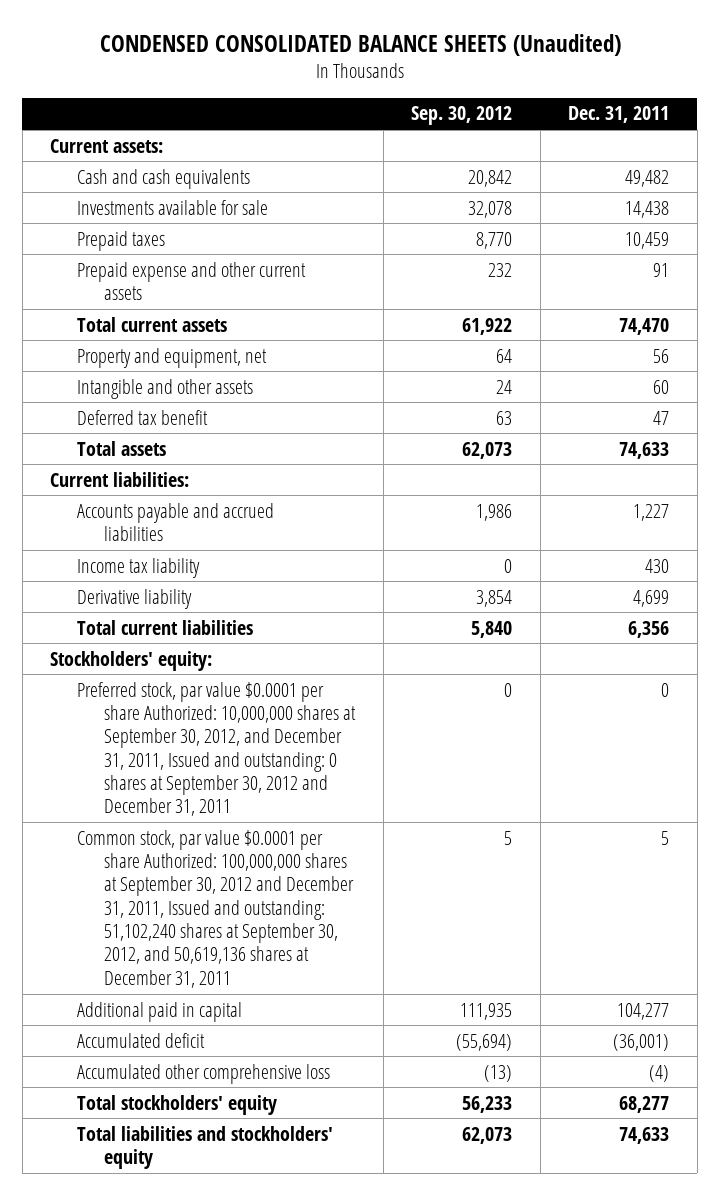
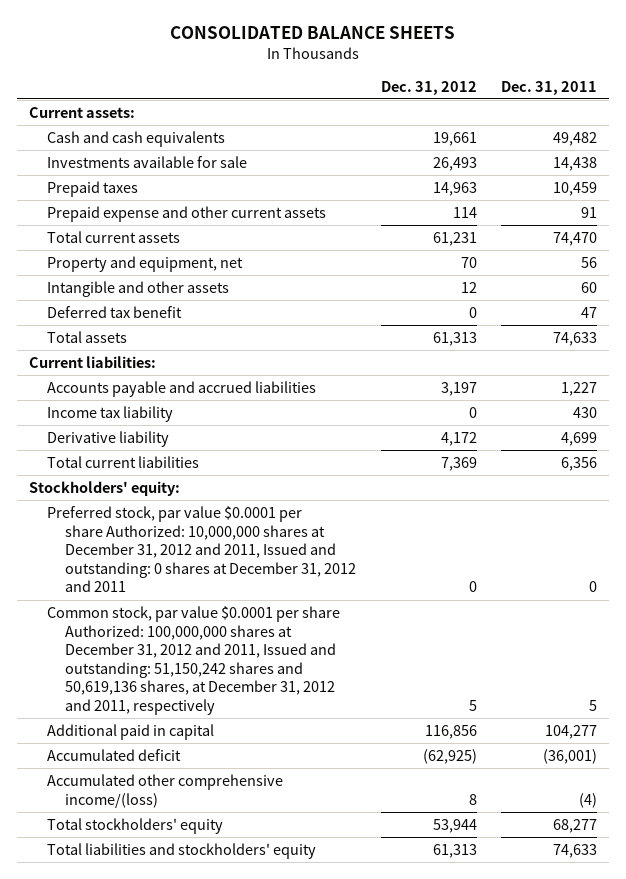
[99,34,621,57] CONDENSED CONSOLIDATED BALANCE SHEETS (Unaudited) -> [169,26,455,40] CONSOLIDATED BALANCE SHEETS
[411,106,513,126] Sep. 30, 2012 -> none
none -> [380,80,477,95] Dec. 31, 2012
[77,681,357,817] Preferred stock, par value $0.0001 per share Authorized: 10,000,000 shares at September 30, 2012, and December 31, 2011, Issued and outstanding: 0 shares at September 30, 2012 and December 31, 2011 -> [47,505,357,593] Preferred stock, par value $0.0001 per share Authorized: 10,000,000 shares at December 31, 2012 and 2011, Issued and outstanding: 0 shares at December 31, 2012 and 2011
[77,829,355,988] Common stock, par value $0.0001 per share Authorized: 100,000,000 shares at September 30, 2012 and December 31, 2011, Issued and outstanding: 51,102,240 shares at September 30, 2012, and 50,619,136 shares at December 31, 2011 -> [47,605,341,715] Common stock, par value $0.0001 per share Authorized: 100,000,000 shares at December 31, 2012 and 2011, Issued and outstanding: 51,150,242 shares and 50,619,136 shares, at December 31, 2012 and 2011, respectively
[77,1063,331,1084] Accumulated other comprehensive loss -> [47,773,284,808] Accumulated other comprehensive income/(loss)

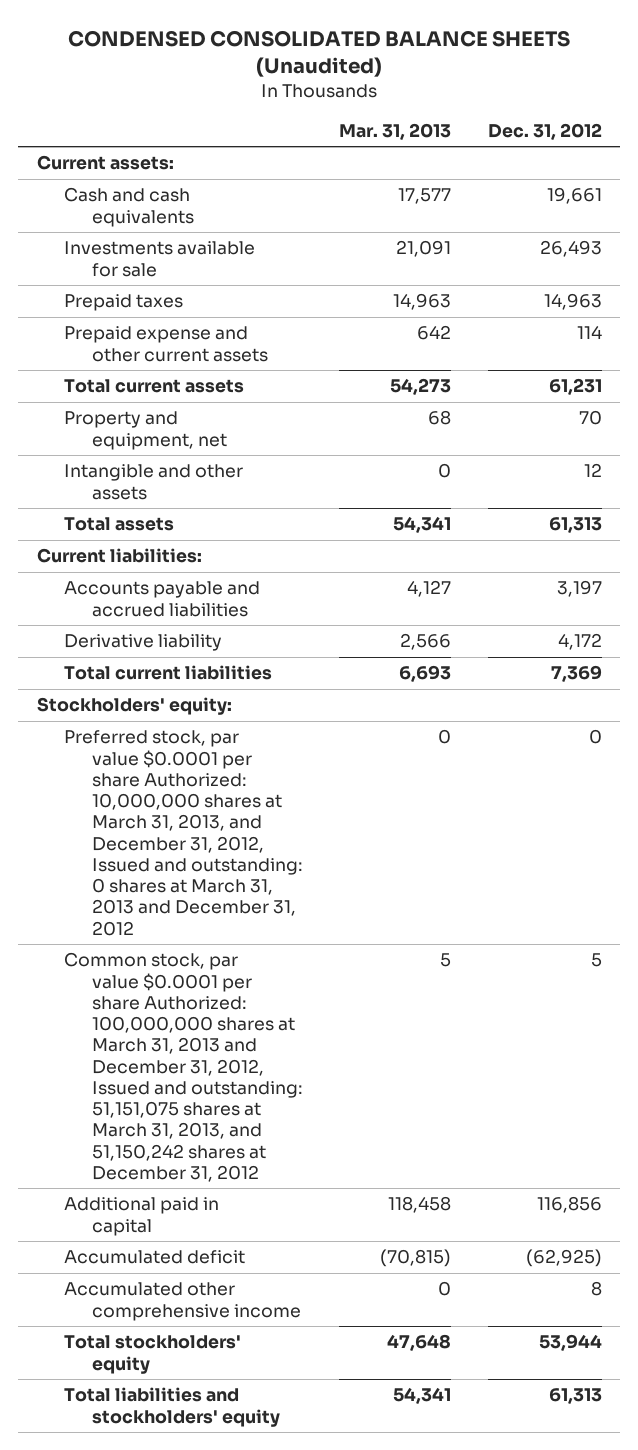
[169,26,455,40] CONSOLIDATED BALANCE SHEETS -> [68,29,571,77] CONDENSED CONSOLIDATED BALANCE SHEETS (Unaudited)
[500,80,597,95] Dec. 31, 2011 -> none
none -> [339,122,452,140] Mar. 31, 2013
[47,305,183,318] Deferred tax benefit -> none
[47,405,174,422] Income tax liability -> none
[47,505,357,593] Preferred stock, par value $0.0001 per share Authorized: 10,000,000 shares at December 31, 2012 and 2011, Issued and outstanding: 0 shares at December 31, 2012 and 2011 -> [64,730,303,936] Preferred stock, par value $0.0001 per share Authorized: 10,000,000 shares at March 31, 2013, and December 31, 2012, Issued and outstanding: 0 shares at March 31, 2013 and December 31, 2012
[47,605,341,715] Common stock, par value $0.0001 per share Authorized: 100,000,000 shares at December 31, 2012 and 2011, Issued and outstanding: 51,150,242 shares and 50,619,136 shares, at December 31, 2012 and 2011, respectively -> [64,952,303,1182] Common stock, par value $0.0001 per share Authorized: 100,000,000 shares at March 31, 2013 and December 31, 2012, Issued and outstanding: 51,151,075 shares at March 31, 2013, and 51,150,242 shares at December 31, 2012
[47,773,284,808] Accumulated other comprehensive income/(loss) -> [64,1282,301,1321] Accumulated other comprehensive income

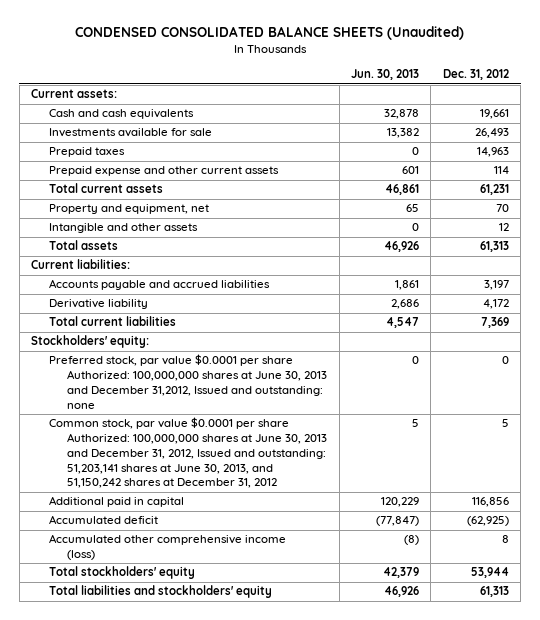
[339,122,452,140] Mar. 31, 2013 -> none
none -> [351,69,420,81] Jun. 30, 2013
[64,730,303,936] Preferred stock, par value $0.0001 per share Authorized: 10,000,000 shares at March 31, 2013, and December 31, 2012, Issued and outstanding: 0 shares at March 31, 2013 and December 31, 2012 -> [49,354,328,409] Preferred stock, par value $0.0001 per share Authorized: 100,000,000 shares at June 30, 2013 and December 31,2012, Issued and outstanding: none
[64,952,303,1182] Common stock, par value $0.0001 per share Authorized: 100,000,000 shares at March 31, 2013 and December 31, 2012, Issued and outstanding: 51,151,075 shares at March 31, 2013, and 51,150,242 shares at December 31, 2012 -> [49,417,328,489] Common stock, par value $0.0001 per share Authorized: 100,000,000 shares at June 30, 2013 and December 31, 2012, Issued and outstanding: 51,203,141 shares at June 30, 2013, and 51,150,242 shares at December 31, 2012
[64,1282,301,1321] Accumulated other comprehensive income -> [49,534,287,561] Accumulated other comprehensive income (loss)

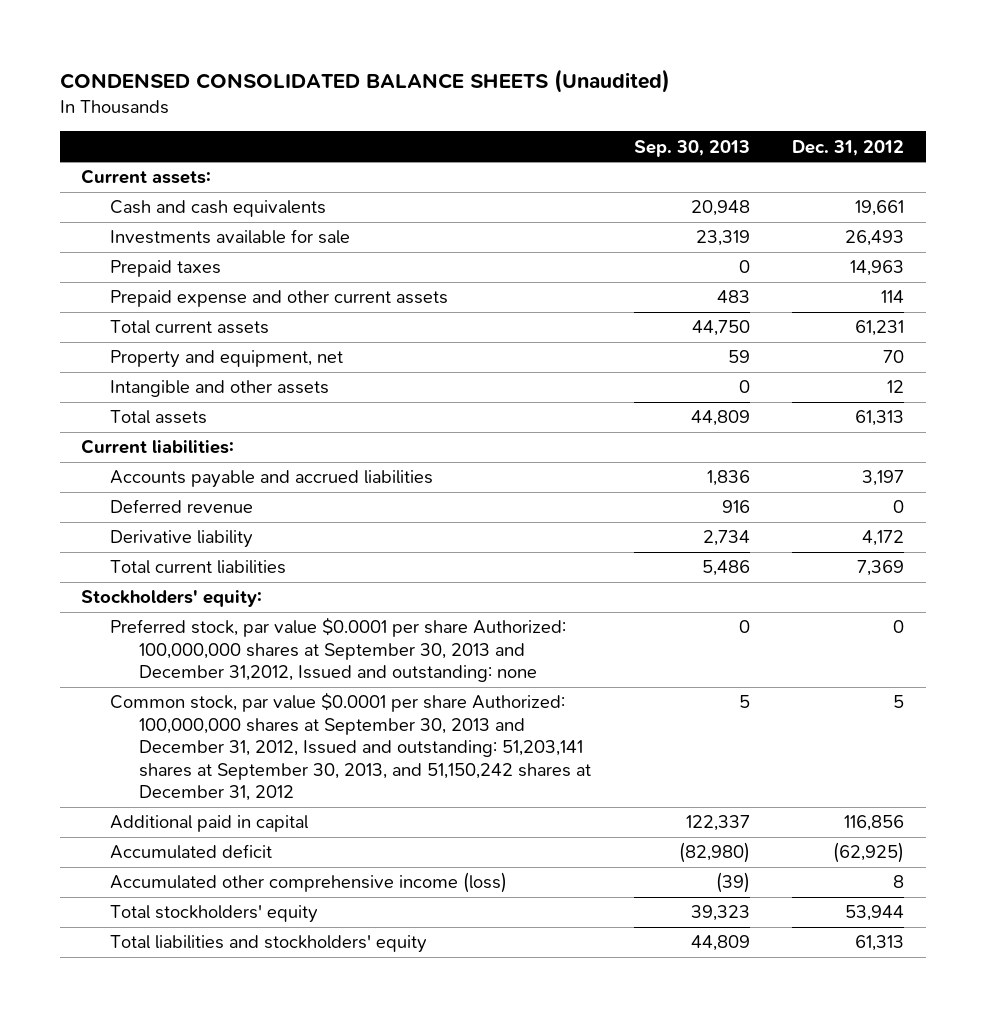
[351,69,420,81] Jun. 30, 2013 -> none
none -> [633,139,750,157] Sep. 30, 2013
none -> [110,499,254,514] Deferred revenue
[49,354,328,409] Preferred stock, par value $0.0001 per share Authorized: 100,000,000 shares at June 30, 2013 and December 31,2012, Issued and outstanding: none -> [110,617,567,683] Preferred stock, par value $0.0001 per share Authorized: 100,000,000 shares at September 30, 2013 and December 31,2012, Issued and outstanding: none
[49,417,328,489] Common stock, par value $0.0001 per share Authorized: 100,000,000 shares at June 30, 2013 and December 31, 2012, Issued and outstanding: 51,203,141 shares at June 30, 2013, and 51,150,242 shares at December 31, 2012 -> [110,692,591,802] Common stock, par value $0.0001 per share Authorized: 100,000,000 shares at September 30, 2013 and December 31, 2012, Issued and outstanding: 51,203,141 shares at September 30, 2013, and 51,150,242 shares at December 31, 2012

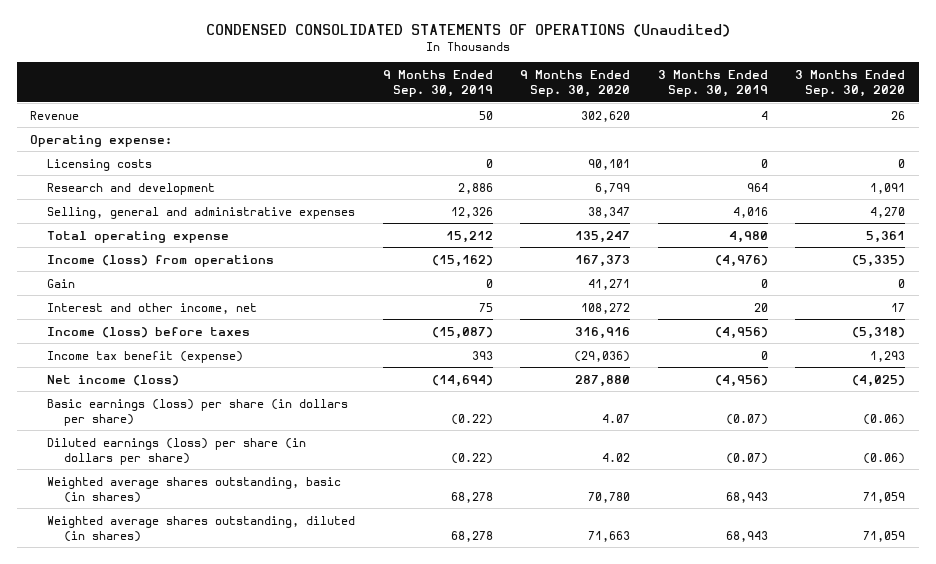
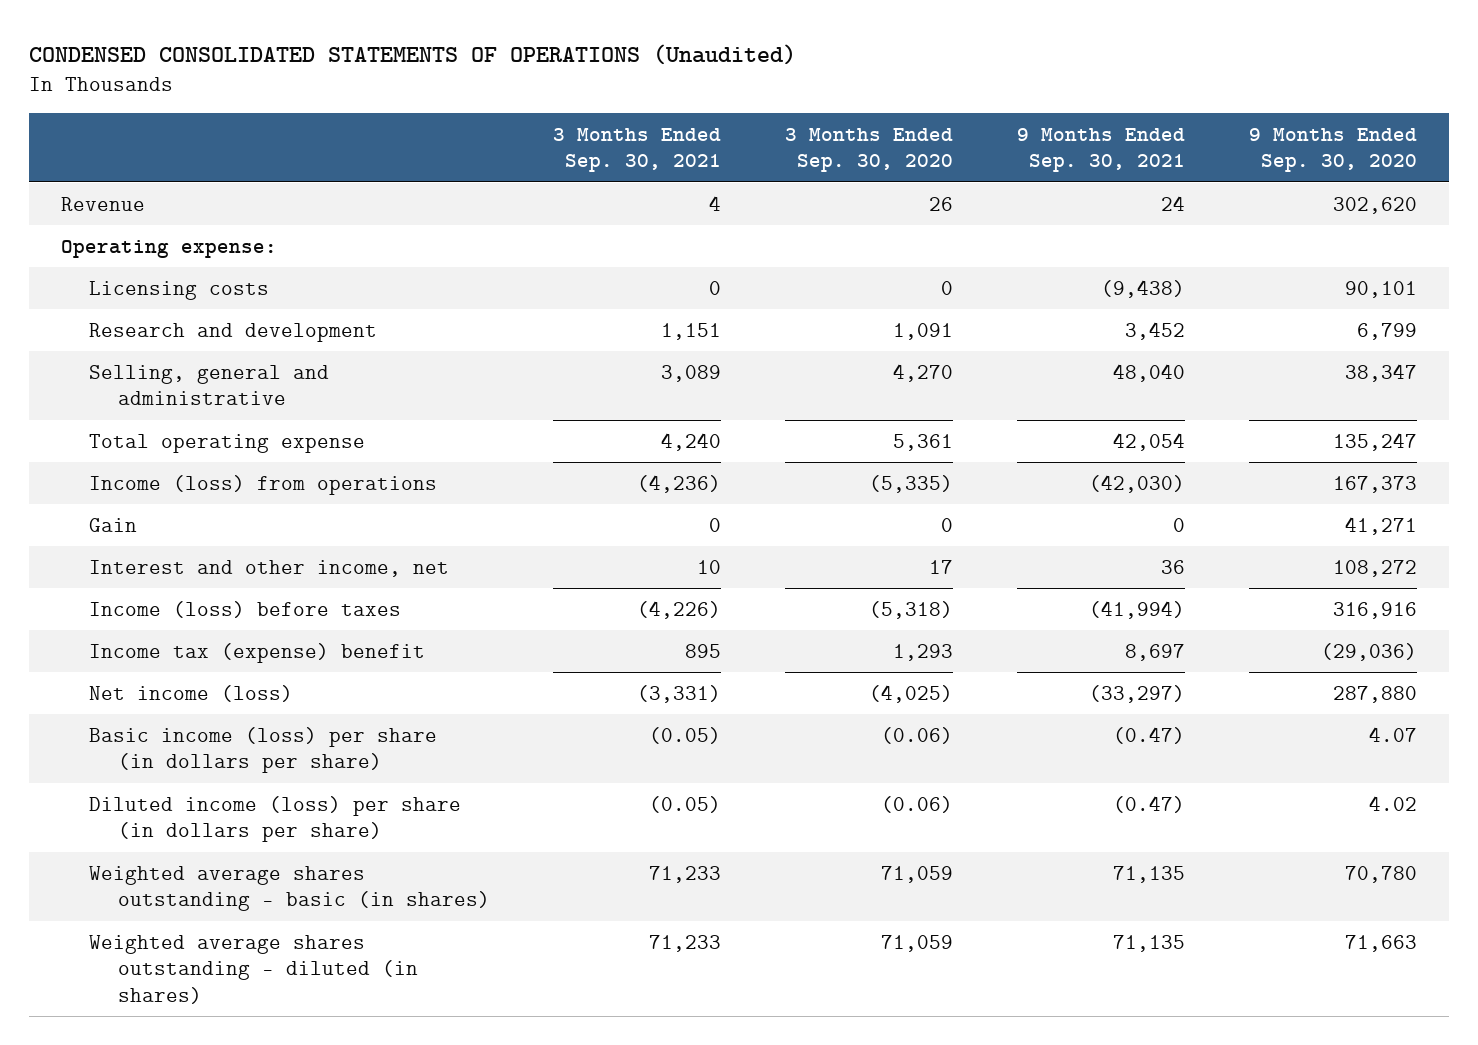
[382,69,493,97] 9 Months Ended Sep. 30, 2019 -> none
[657,69,768,97] 3 Months Ended Sep. 30, 2019 -> none
none -> [553,127,722,173] 3 Months Ended Sep. 30, 2021
none -> [1017,127,1186,173] 9 Months Ended Sep. 30, 2021
[47,206,356,219] Selling, general and administrative expenses -> [89,364,330,406] Selling, general and administrative
[47,350,244,363] Income tax benefit (expense) -> [89,642,426,663] Income tax (expense) benefit
[47,398,349,426] Basic earnings (loss) per share (in dollars per share) -> [89,726,438,774] Basic income (loss) per share (in dollars per share)
[47,437,307,465] Diluted earnings (loss) per share (in dollars per share) -> [89,795,462,843] Diluted income (loss) per share (in dollars per share)
[47,476,342,503] Weighted average shares outstanding, basic (in shares) -> [89,865,490,912] Weighted average shares outstanding - basic (in shares)
[47,515,356,542] Weighted average shares outstanding, diluted (in shares) -> [89,934,418,1005] Weighted average shares outstanding - diluted (in shares)

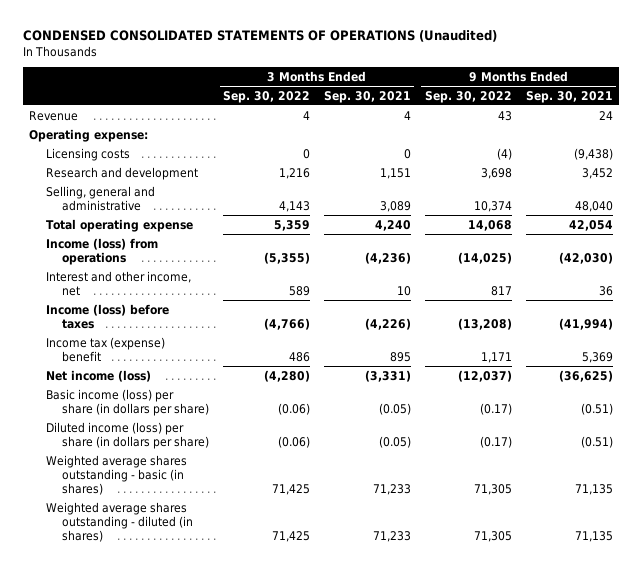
[785,127,954,173] 3 Months Ended Sep. 30, 2020 -> none
[1248,127,1417,173] 9 Months Ended Sep. 30, 2020 -> none
none -> [223,90,311,103] Sep. 30, 2022
none -> [424,90,512,103] Sep. 30, 2022
[89,517,138,532] Gain -> none
[1125,643,1186,661] 8,697 -> [581,351,613,363] 5,369
[1089,684,1186,703] (33,297) -> [558,369,613,382] (36,625)
[1113,726,1186,744] (0.47) -> [580,402,613,415] (0.51)
[1113,795,1186,813] (0.47) -> [580,435,613,448] (0.51)

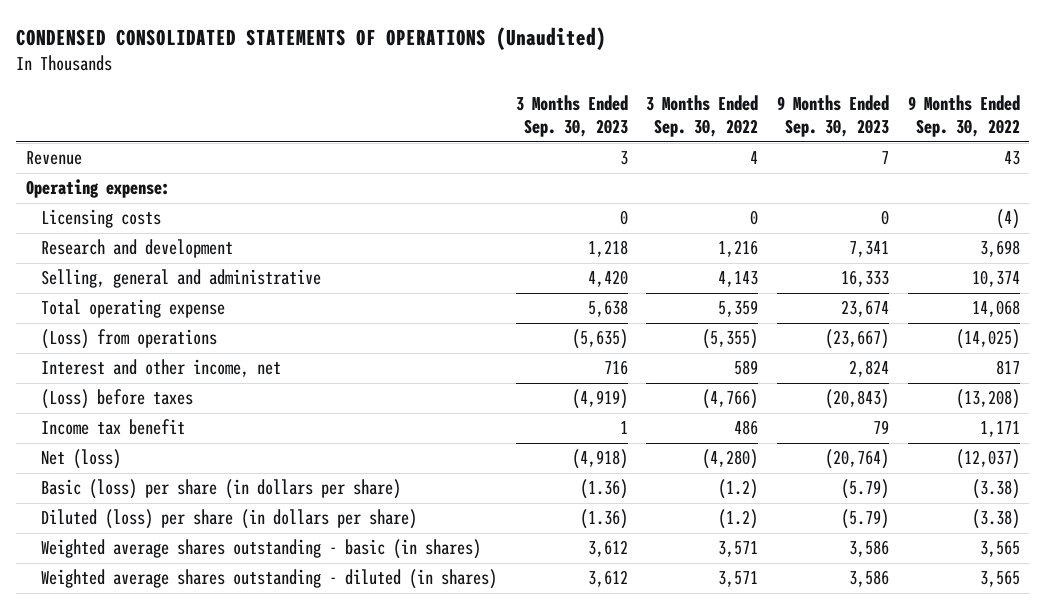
[323,90,411,103] Sep. 30, 2021 -> none
[525,90,613,103] Sep. 30, 2021 -> none
none -> [515,94,628,138] 3 Months Ended Sep. 30, 2023
none -> [776,94,889,138] 9 Months Ended Sep. 30, 2023
[45,237,158,265] Income (loss) from operations -> [40,329,217,350] (Loss) from operations
[45,303,169,329] Income (loss) before taxes -> [40,389,193,410] (Loss) before taxes
[45,336,165,362] Income tax (expense) benefit -> [40,419,185,436] Income tax benefit
[45,369,151,382] Net income (loss) -> [40,449,121,470] Net (loss)
[45,388,210,416] Basic income (loss) per share (in dollars per share) -> [40,479,401,500] Basic (loss) per share (in dollars per share)
[278,402,311,415] (0.06) -> [718,479,759,500] (1.2)
[479,402,512,415] (0.17) -> [971,479,1020,500] (3.38)
[45,421,210,449] Diluted income (loss) per share (in dollars per share) -> [40,509,417,530] Diluted (loss) per share (in dollars per share)
[278,435,311,448] (0.06) -> [718,509,759,530] (1.2)
[479,435,512,448] (0.17) -> [971,509,1020,530] (3.38)
[272,483,311,495] 71,425 -> [718,541,759,558] 3,571
[473,483,512,495] 71,305 -> [979,540,1020,558] 3,565
[272,530,311,542] 71,425 -> [718,571,759,588] 3,571
[473,530,512,542] 71,305 -> [979,570,1020,588] 3,565

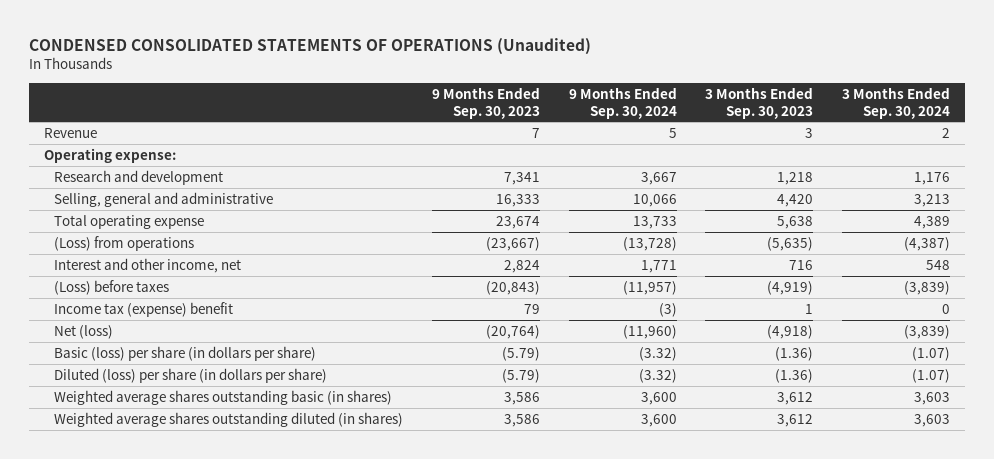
[646,94,759,138] 3 Months Ended Sep. 30, 2022 -> none
[907,94,1020,138] 9 Months Ended Sep. 30, 2022 -> none
none -> [568,86,677,119] 9 Months Ended Sep. 30, 2024
none -> [842,86,951,119] 3 Months Ended Sep. 30, 2024
[40,209,161,229] Licensing costs -> none
[40,419,185,436] Income tax benefit -> [53,301,233,317] Income tax (expense) benefit
[40,539,481,560] Weighted average shares outstanding - basic (in shares) -> [53,389,392,405] Weighted average shares outstanding basic (in shares)
[40,569,497,590] Weighted average shares outstanding - diluted (in shares) -> [53,411,403,427] Weighted average shares outstanding diluted (in shares)

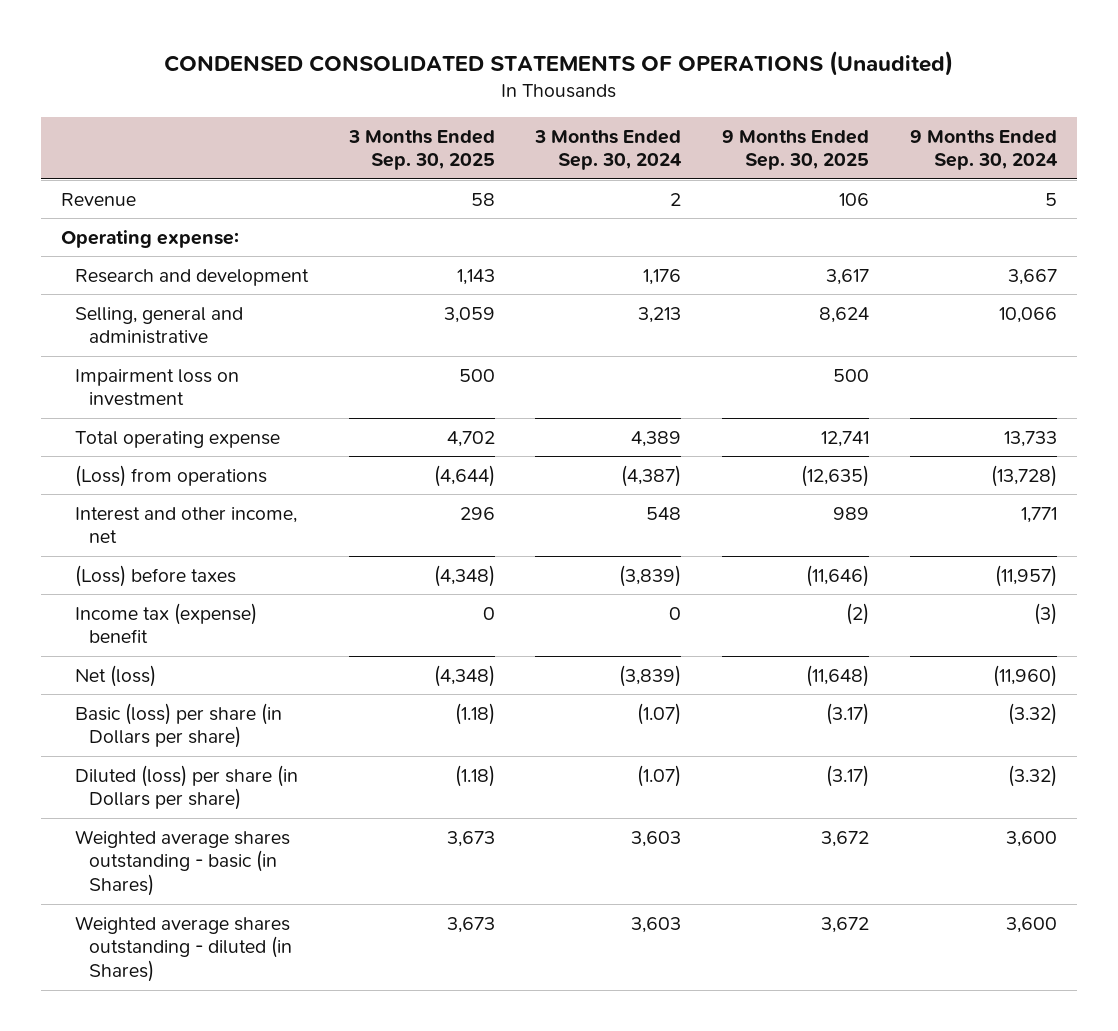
[431,86,540,119] 9 Months Ended Sep. 30, 2023 -> none
[705,86,814,119] 3 Months Ended Sep. 30, 2023 -> none
none -> [347,129,495,171] 3 Months Ended Sep. 30, 2025
none -> [722,129,870,171] 9 Months Ended Sep. 30, 2025
none -> [75,368,240,407] Impairment loss on investment
[53,345,316,361] Basic (loss) per share (in dollars per share) -> [75,702,283,749] Basic (loss) per share (in Dollars per share)
[53,367,327,383] Diluted (loss) per share (in dollars per share) -> [75,764,299,811] Diluted (loss) per share (in Dollars per share)
[53,389,392,405] Weighted average shares outstanding basic (in shares) -> [75,829,291,897] Weighted average shares outstanding - basic (in Shares)
[53,411,403,427] Weighted average shares outstanding diluted (in shares) -> [75,915,293,983] Weighted average shares outstanding - diluted (in Shares)

